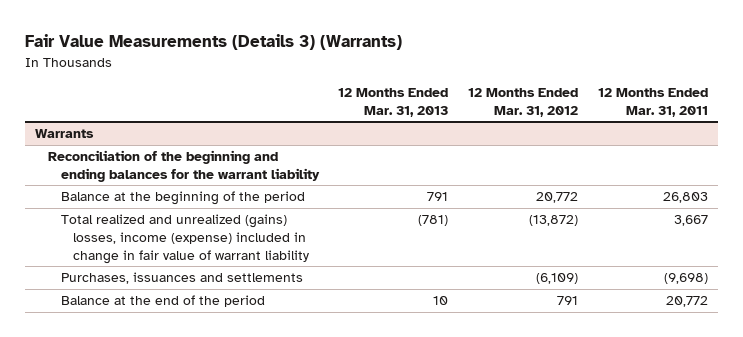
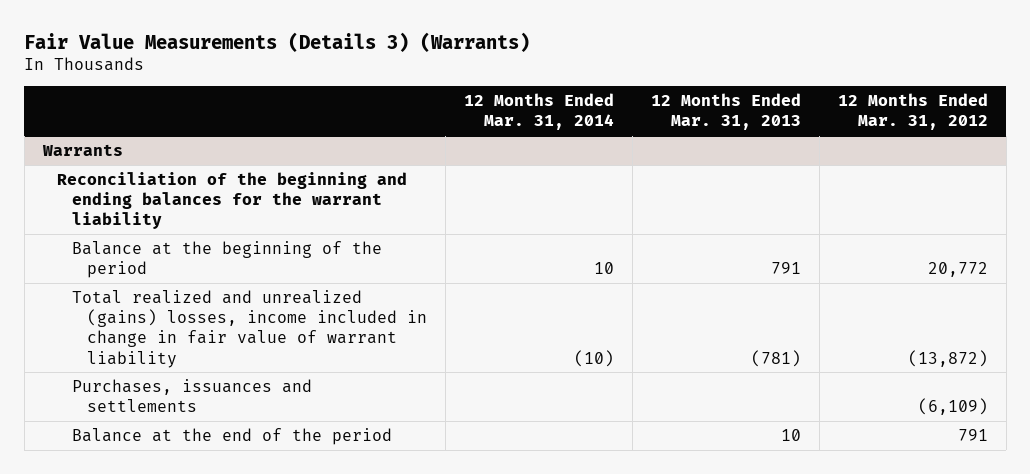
[597,87,708,117] 12 Months Ended Mar. 31, 2011 -> none
none -> [463,93,614,131] 12 Months Ended Mar. 31, 2014
[60,214,310,264] Total realized and unrealized (gains) losses, income (expense) included in change in fair value of warrant liability -> [72,289,427,368] Total realized and unrealized (gains) losses, income included in change in fair value of warrant liability

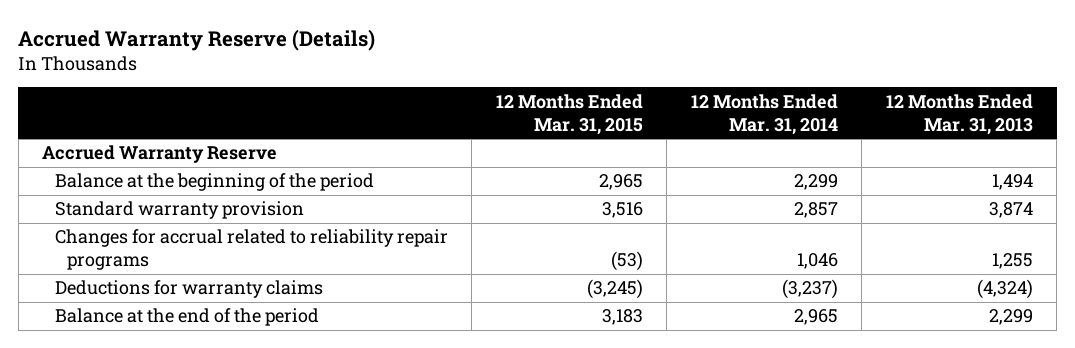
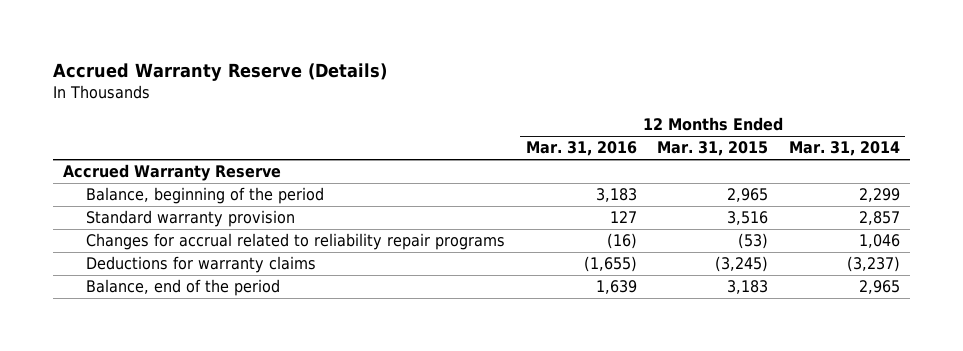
[885,93,1033,135] 12 Months Ended Mar. 31, 2013 -> none
none -> [525,141,637,157] Mar. 31, 2016
[54,173,374,192] Balance at the beginning of the period -> [86,187,325,205] Balance, beginning of the period
[54,308,319,327] Balance at the end of the period -> [86,279,281,297] Balance, end of the period

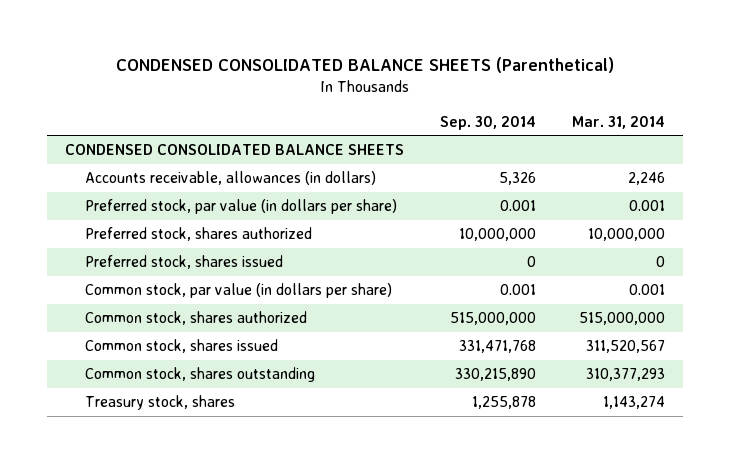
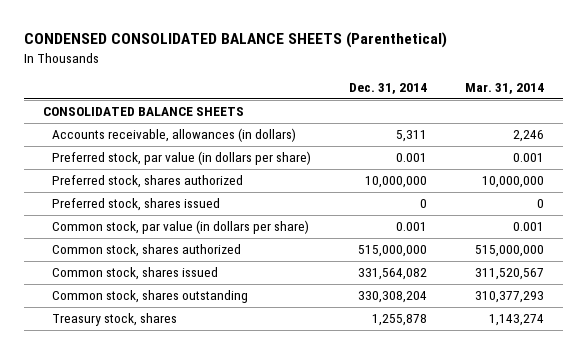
[440,115,537,130] Sep. 30, 2014 -> none
none -> [348,83,427,95] Dec. 31, 2014
[65,144,405,156] CONDENSED CONSOLIDATED BALANCE SHEETS -> [42,107,244,117] CONSOLIDATED BALANCE SHEETS

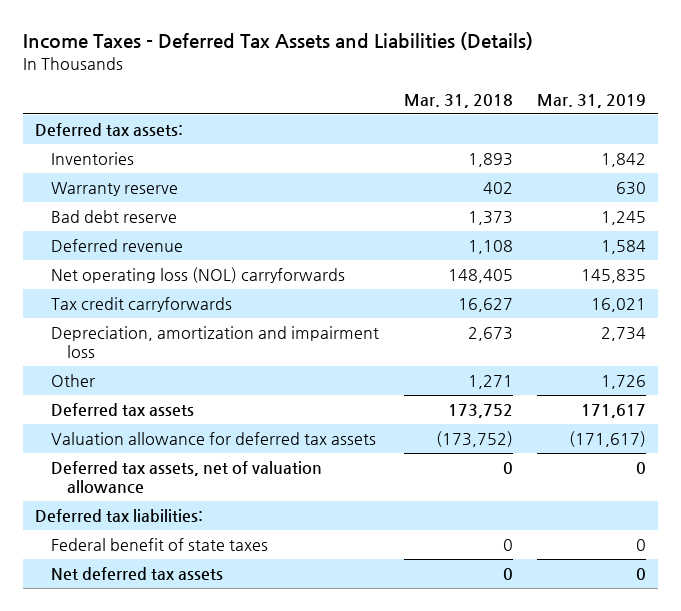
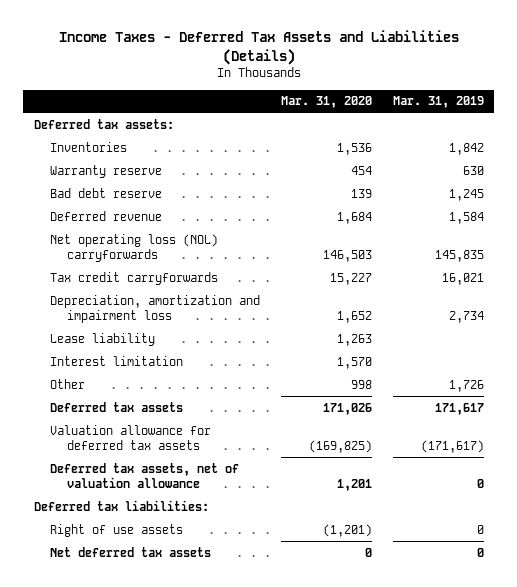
[403,93,513,108] Mar. 31, 2018 -> none
none -> [280,96,372,109] Mar. 31, 2020
none -> [50,332,156,346] Lease liability
none -> [50,355,184,366] Interest limitation
[50,538,268,552] Federal benefit of state taxes -> none
none -> [50,523,184,537] Right of use assets

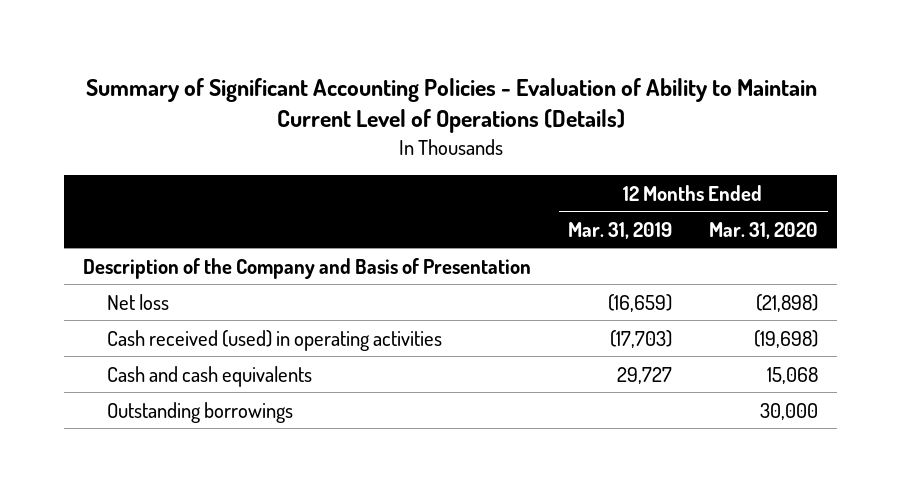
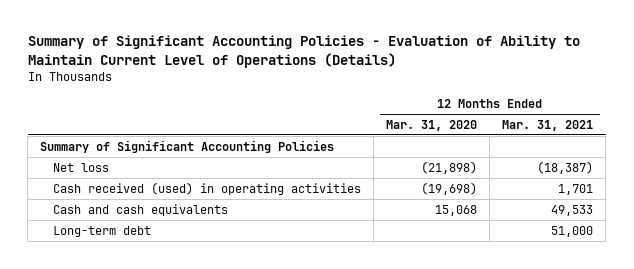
[568,221,673,239] Mar. 31, 2019 -> none
none -> [502,119,594,131] Mar. 31, 2021
[82,257,531,279] Description of the Company and Basis of Presentation -> none
none -> [40,139,335,153] Summary of Significant Accounting Policies
[107,401,294,423] Outstanding borrowings -> none
none -> [53,225,152,237] Long-term debt

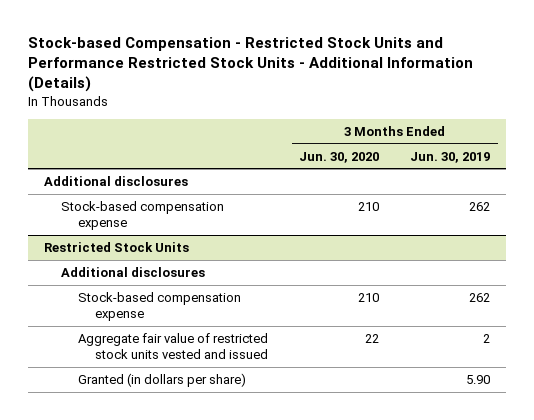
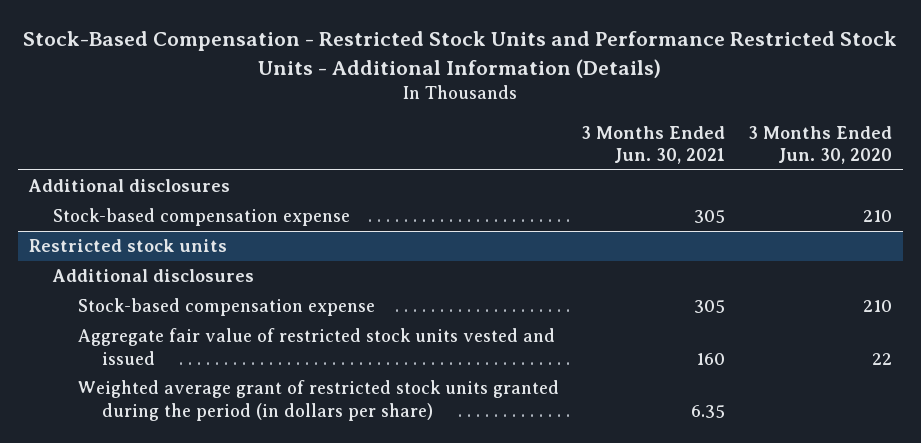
[28,37,474,93] Stock-based Compensation - Restricted Stock Units and Performance Restricted Stock Units - Additional Information (Details) -> [23,31,898,78] Stock-Based Compensation - Restricted Stock Units and Performance Restricted Stock Units - Additional Information (Details)
[410,151,491,163] Jun. 30, 2019 -> none
none -> [581,125,726,164] 3 Months Ended Jun. 30, 2021
[43,242,189,253] Restricted Stock Units -> [29,239,228,253] Restricted stock units
[78,373,247,388] Granted (in dollars per share) -> [77,380,559,421] Weighted average grant of restricted stock units granted during the period (in dollars per share)

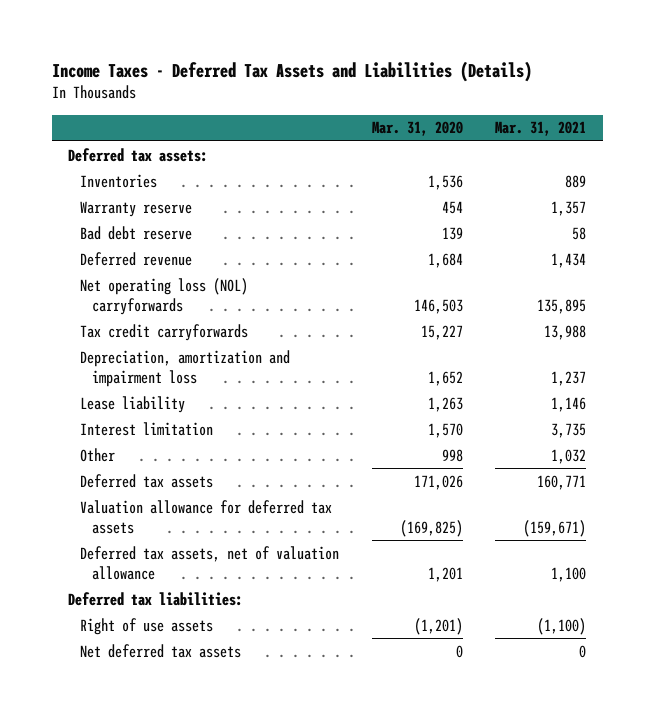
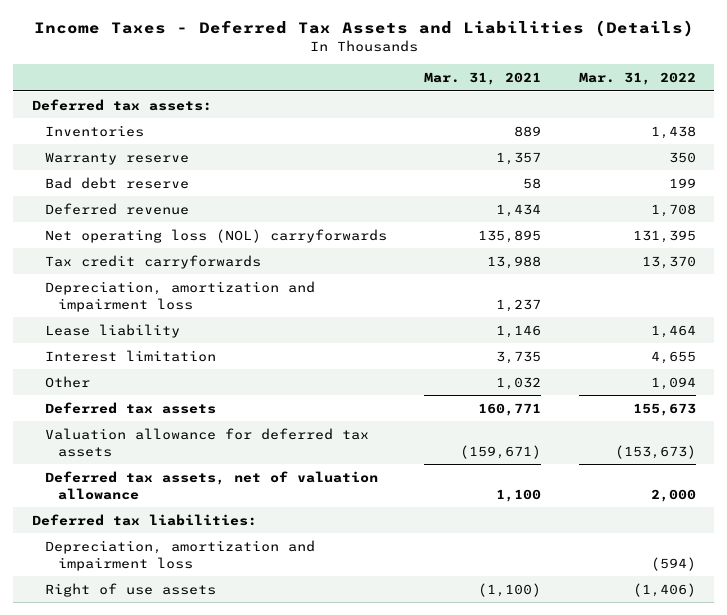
[371,121,463,137] Mar. 31, 2020 -> none
none -> [578,72,696,86] Mar. 31, 2022
none -> [44,539,315,571] Depreciation, amortization and impairment loss
[80,643,242,658] Net deferred tax assets -> none

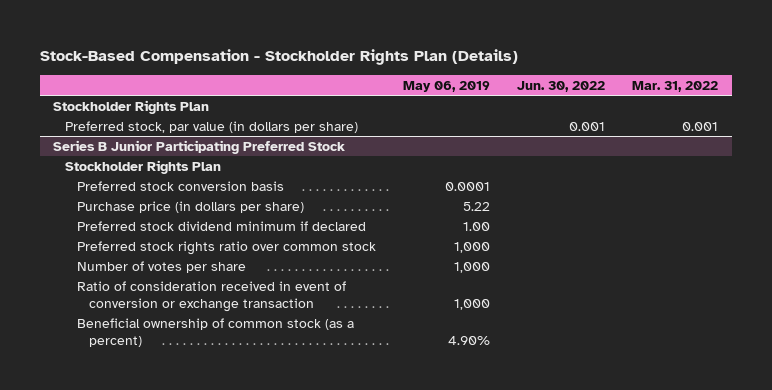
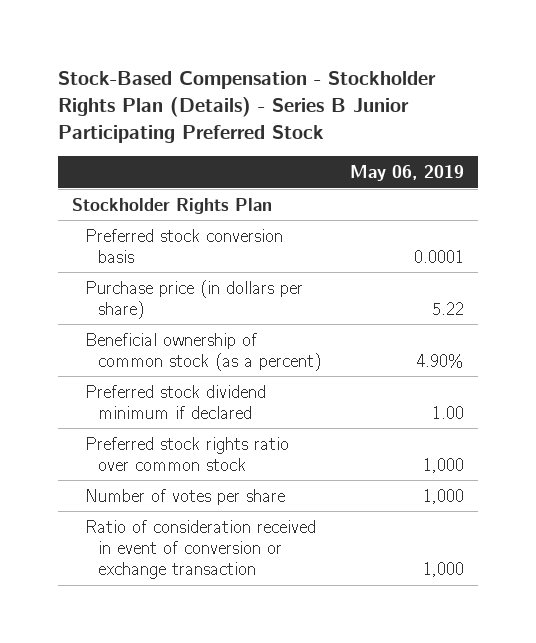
[39,49,518,66] Stock-Based Compensation - Stockholder Rights Plan (Details) -> [58,70,437,143] Stock-Based Compensation - Stockholder Rights Plan (Details) - Series B Junior Participating Preferred Stock
[517,81,606,93] Jun. 30, 2022 -> none
[632,81,719,93] Mar. 31, 2022 -> none
[65,120,359,133] Preferred stock, par value (in dollars per share) -> none
[53,139,346,154] Series B Junior Participating Preferred Stock -> none
[65,159,222,174] Stockholder Rights Plan -> none
none -> [85,332,322,371] Beneficial ownership of common stock (as a percent)
[76,317,354,347] Beneficial ownership of common stock (as a percent) -> none

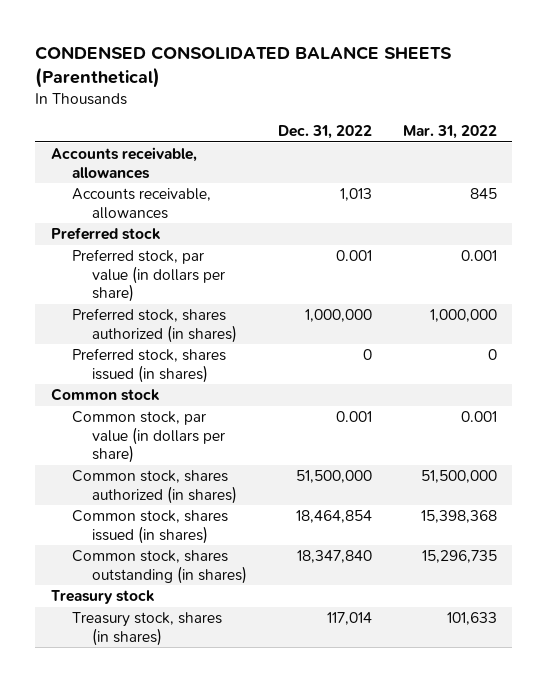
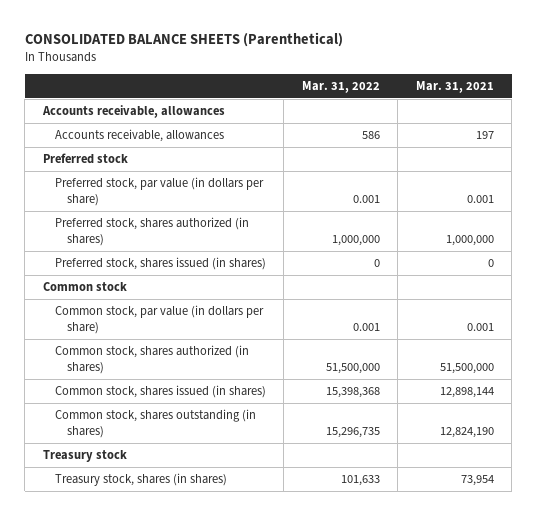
[35,46,453,89] CONDENSED CONSOLIDATED BALANCE SHEETS (Parenthetical) -> [24,32,343,48] CONSOLIDATED BALANCE SHEETS (Parenthetical)
[278,125,373,140] Dec. 31, 2022 -> none
none -> [415,80,494,93] Mar. 31, 2021
[469,188,497,200] 845 -> [361,131,380,140] 586

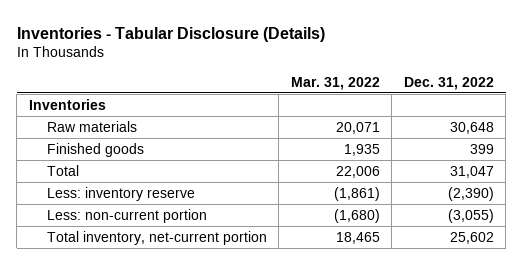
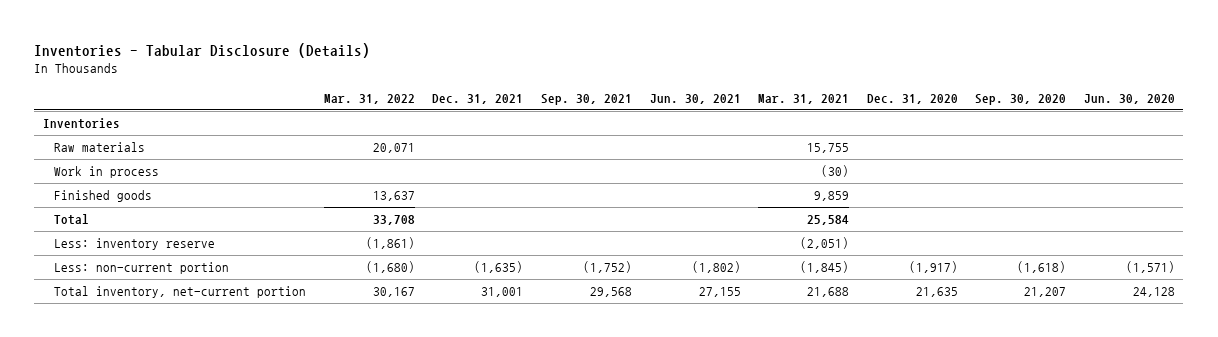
[403,77,494,91] Dec. 31, 2022 -> none
none -> [432,93,524,104] Dec. 31, 2021
none -> [541,93,633,105] Sep. 30, 2021
none -> [649,93,741,104] Jun. 30, 2021
none -> [758,93,850,104] Mar. 31, 2021
none -> [866,93,958,104] Dec. 31, 2020
none -> [975,93,1067,105] Sep. 30, 2020
none -> [1083,93,1175,104] Jun. 30, 2020
none -> [54,166,160,179] Work in process
[343,143,380,156] 1,935 -> [372,191,415,202] 13,637
[335,165,380,178] 22,006 -> [372,215,415,226] 33,708
[335,231,380,244] 18,465 -> [372,287,415,298] 30,167

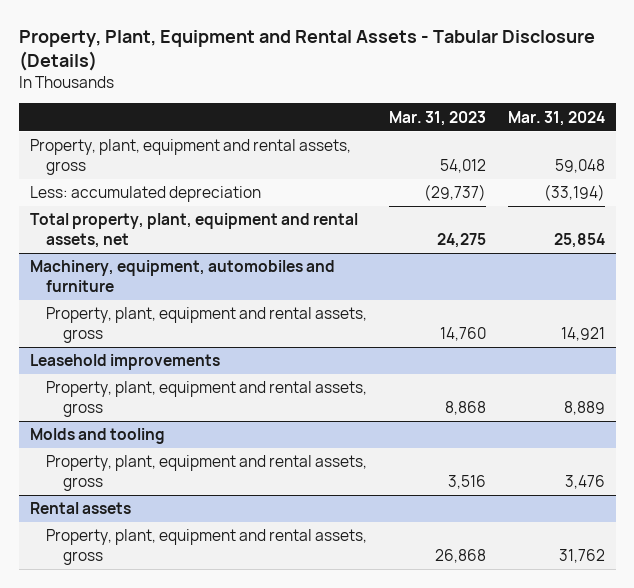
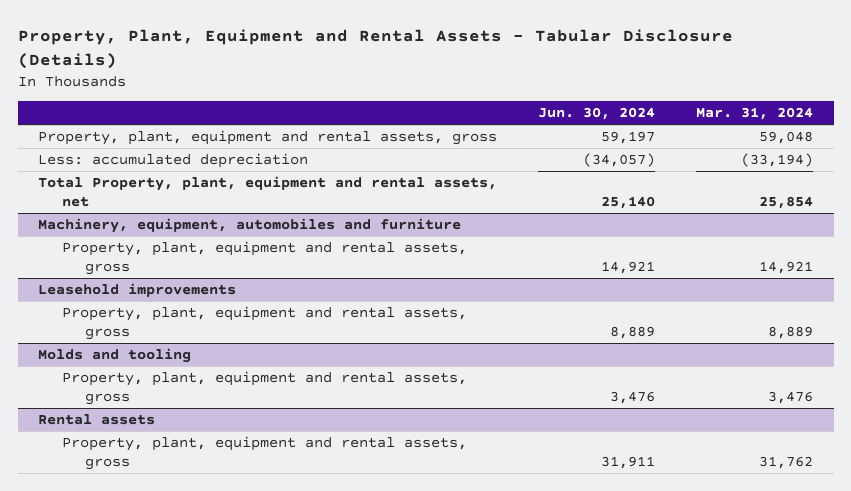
[389,110,487,126] Mar. 31, 2023 -> none
none -> [538,107,656,121] Jun. 30, 2024
[29,213,358,248] Total property, plant, equipment and rental assets, net -> [38,176,498,207] Total Property, plant, equipment and rental assets, net

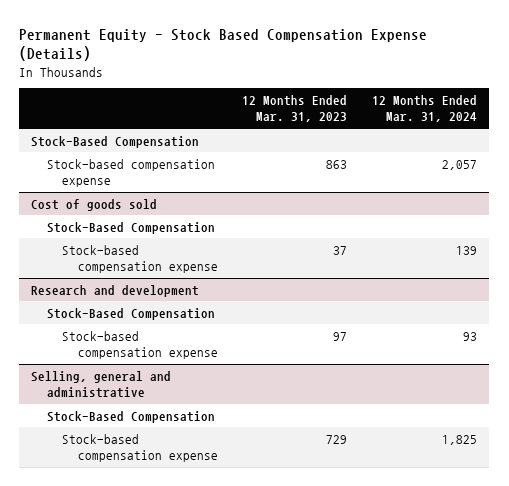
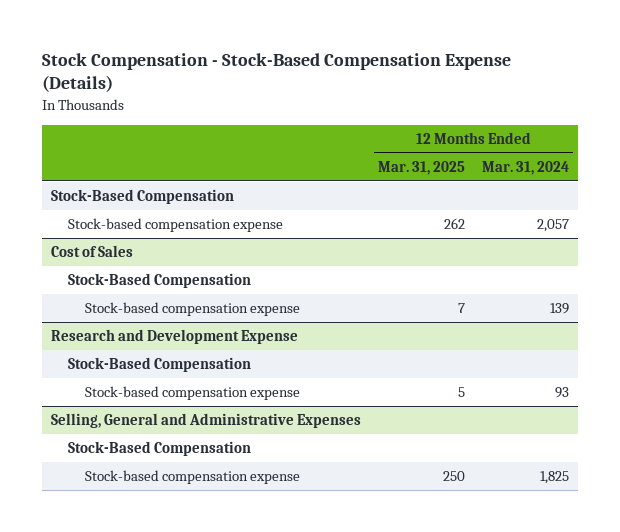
[19,28,428,62] Permanent Equity - Stock Based Compensation Expense (Details) -> [42,52,512,93] Stock Compensation - Stock-Based Compensation Expense (Details)
[242,94,348,123] 12 Months Ended Mar. 31, 2023 -> none
none -> [378,160,466,175] Mar. 31, 2025
[31,198,158,211] Cost of goods sold -> [50,245,133,258] Cost of Sales
[31,284,200,297] Research and development -> [50,329,298,345] Research and Development Expense
[31,370,172,399] Selling, general and administrative -> [50,413,361,429] Selling, General and Administrative Expenses

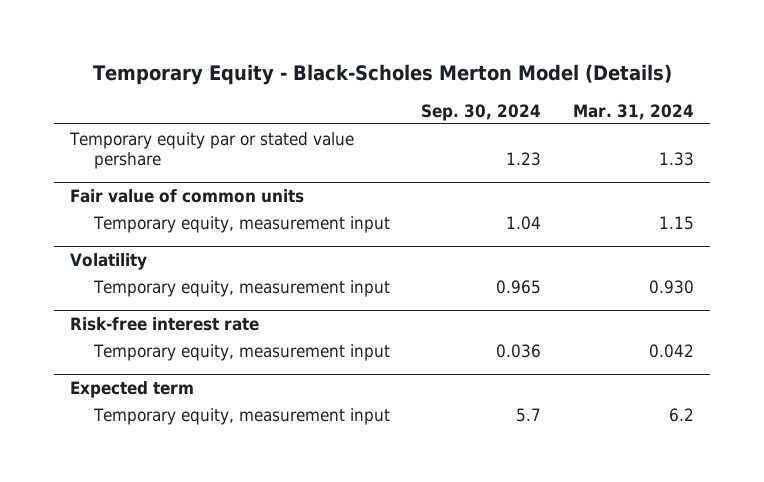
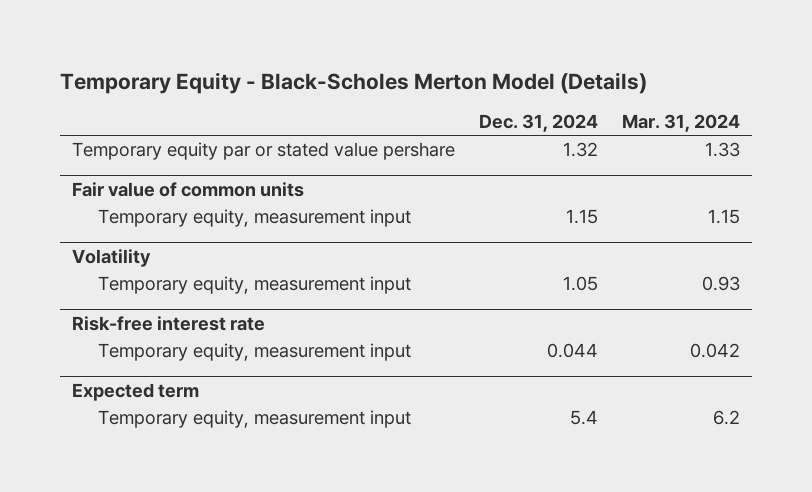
[421,103,542,121] Sep. 30, 2024 -> none
none -> [479,113,599,132] Dec. 31, 2024
[648,279,694,294] 0.930 -> [702,276,741,292] 0.93

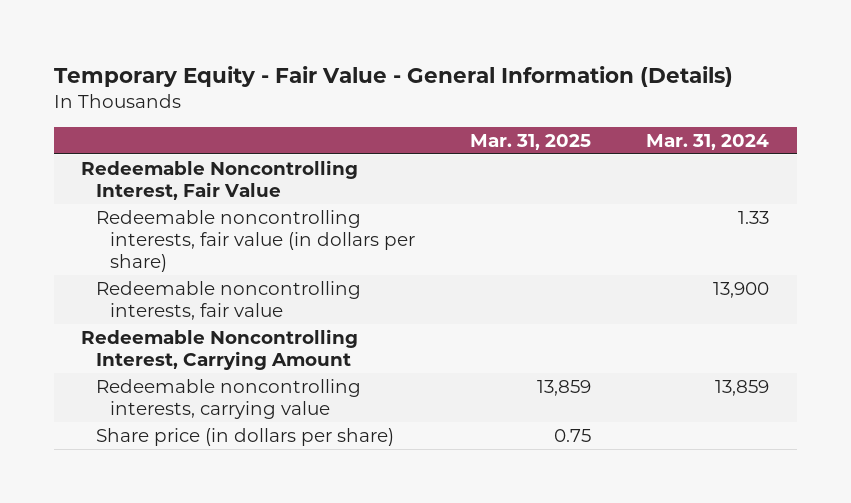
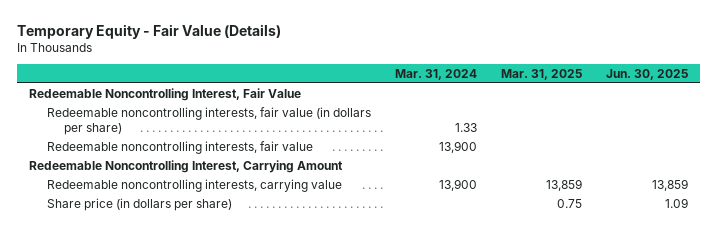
[53,65,733,87] Temporary Equity - Fair Value - General Information (Details) -> [17,23,282,39] Temporary Equity - Fair Value (Details)
none -> [606,68,689,80] Jun. 30, 2025
[715,380,770,397] 13,859 -> [438,178,477,191] 13,900

